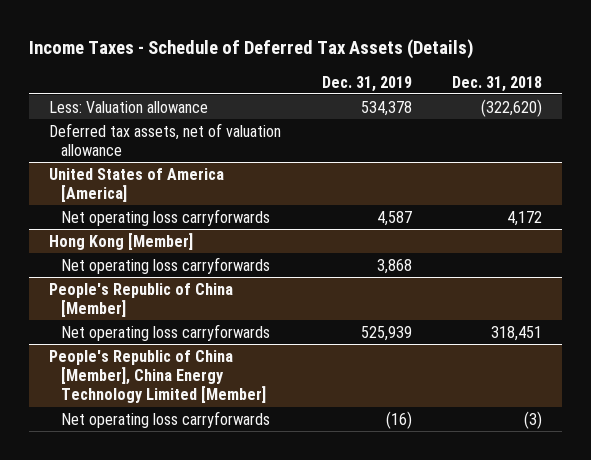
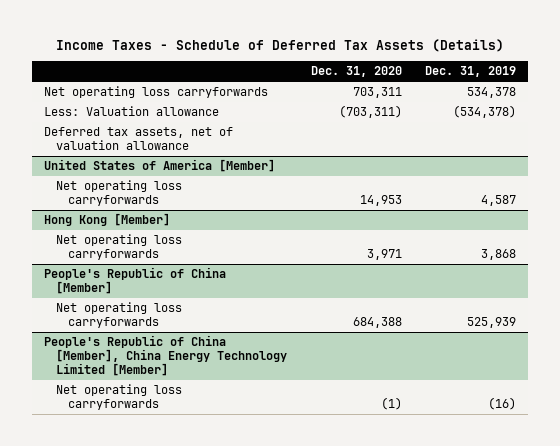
[451,75,542,92] Dec. 31, 2018 -> none
none -> [310,66,402,78] Dec. 31, 2020
none -> [43,86,268,99] Net operating loss carryforwards
[360,100,412,116] 534,378 -> [453,105,517,119] (534,378)
[49,167,225,202] United States of America [America] -> [43,159,275,173] United States of America [Member]

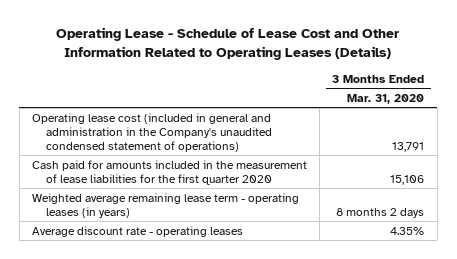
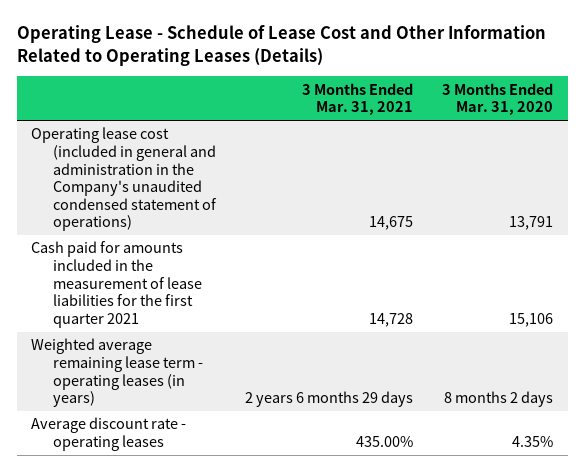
none -> [301,82,413,116] 3 Months Ended Mar. 31, 2021
[32,159,308,185] Cash paid for amounts included in the measurement of lease liabilities for the first quarter 2020 -> [31,241,202,328] Cash paid for amounts included in the measurement of lease liabilities for the first quarter 2021

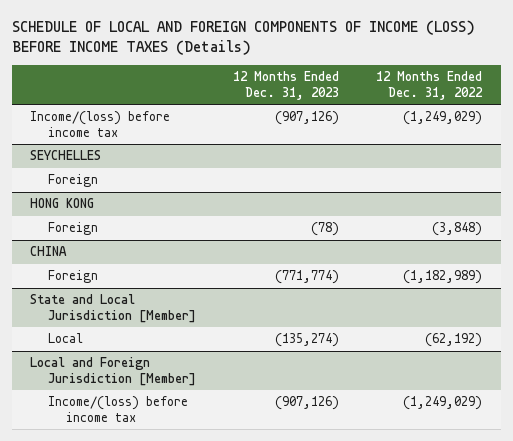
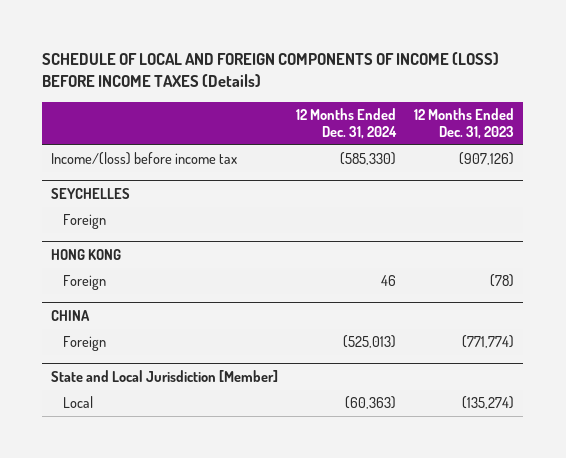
[376,71,484,100] 12 Months Ended Dec. 31, 2022 -> none
none -> [296,107,398,139] 12 Months Ended Dec. 31, 2024
[30,357,197,386] Local and Foreign Jurisdiction [Member] -> none
[48,396,189,422] Income/(loss) before income tax -> none

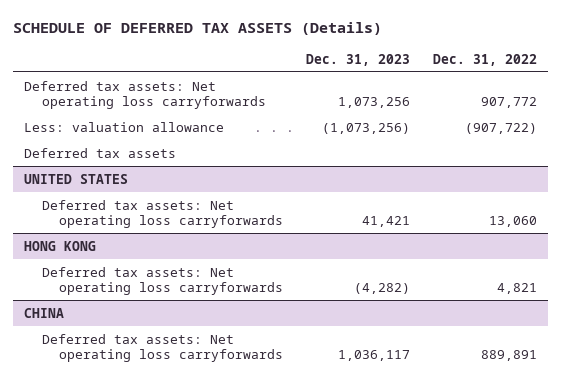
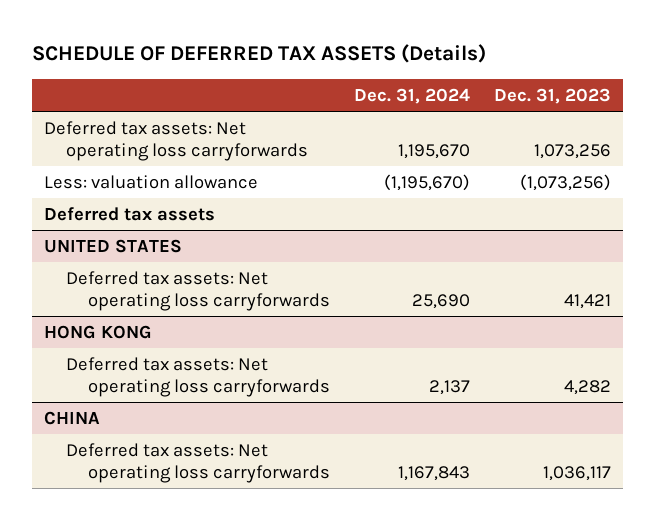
[432,53,537,66] Dec. 31, 2022 -> none
none -> [354,87,471,104] Dec. 31, 2024
[353,283,410,295] (4,282) -> [564,379,612,395] 4,282

